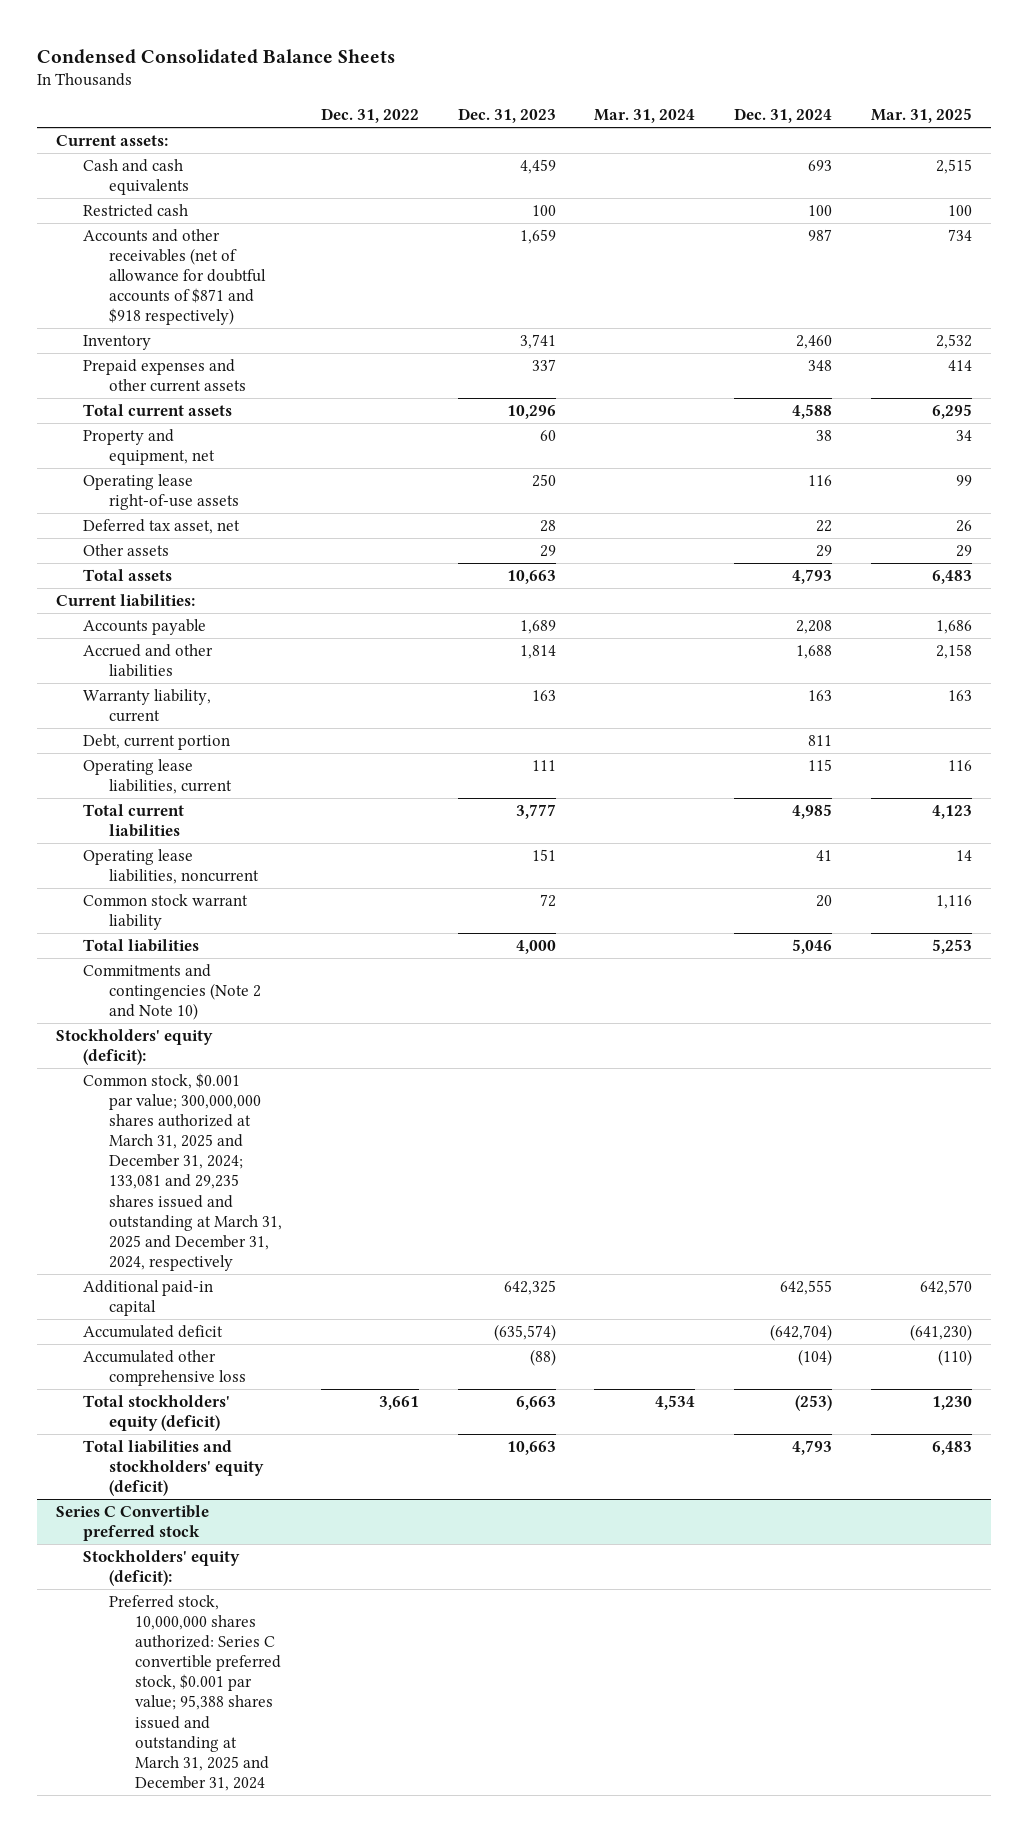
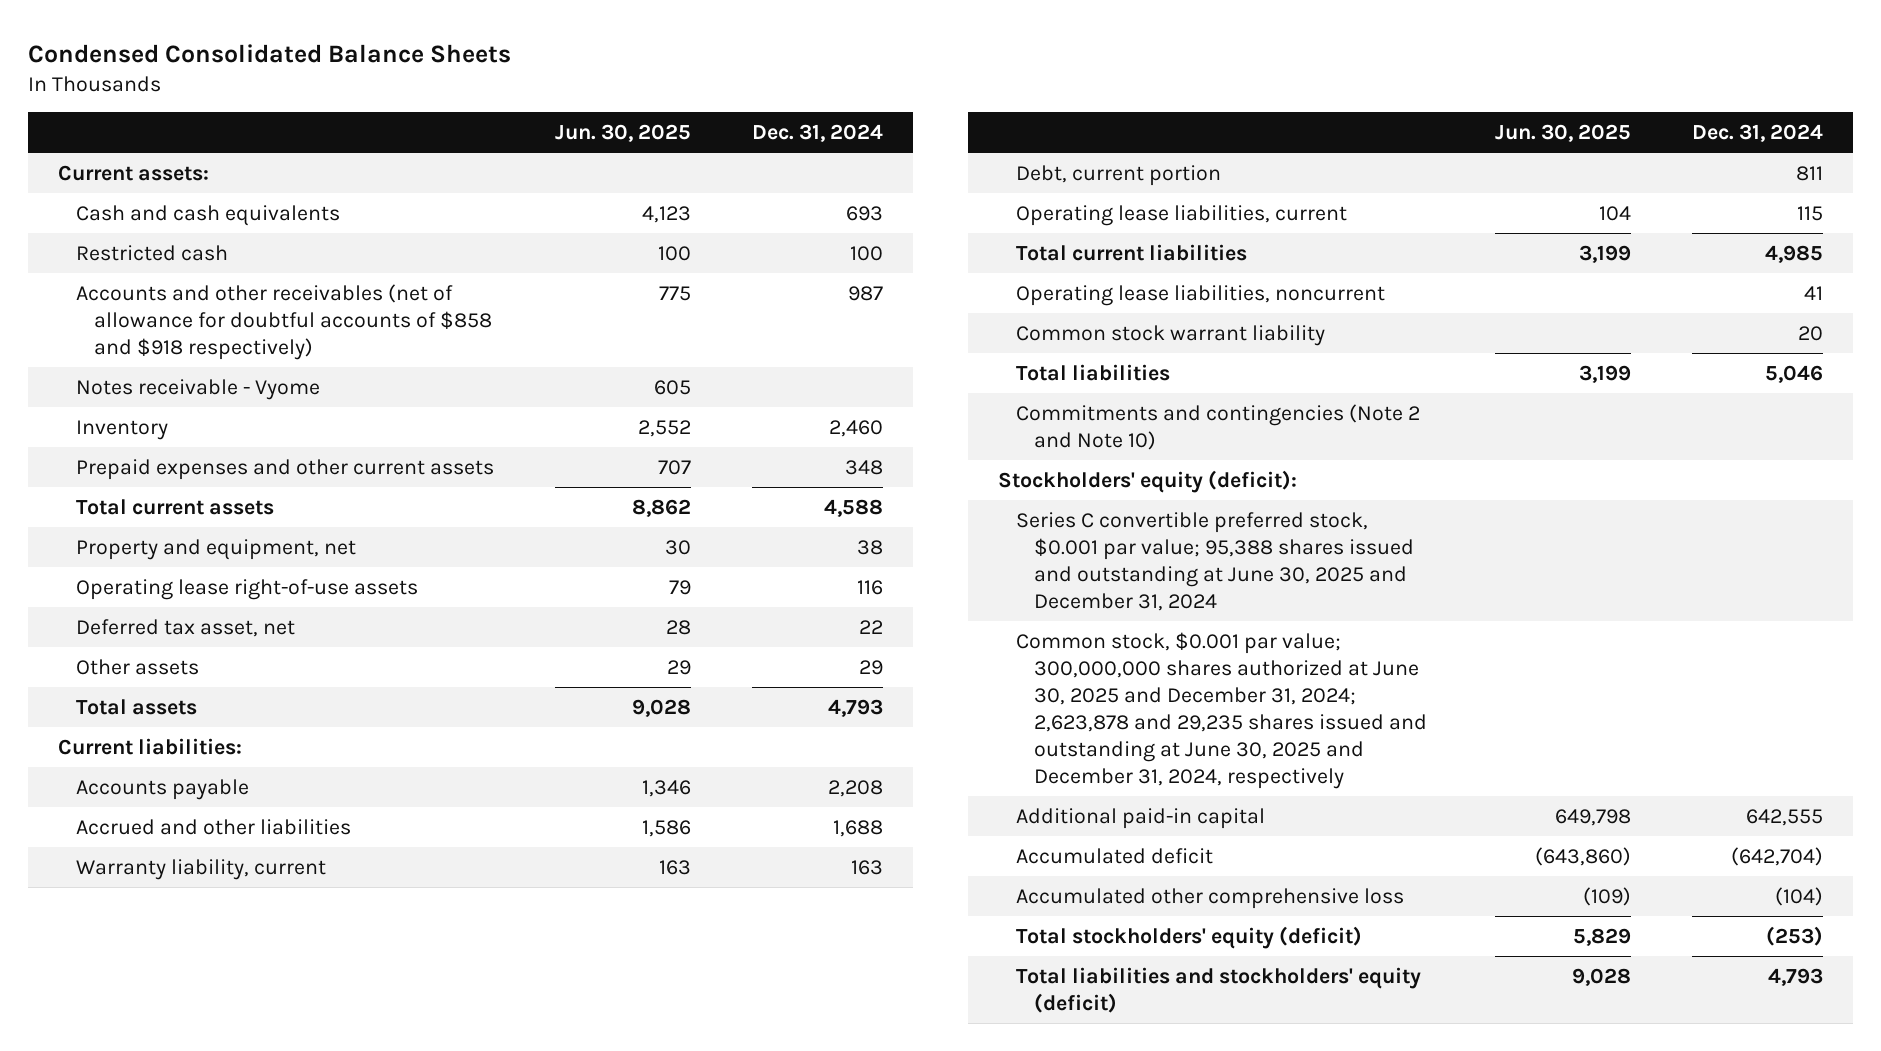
[320,108,419,124] Dec. 31, 2022 -> none
[457,108,556,124] Dec. 31, 2023 -> none
[594,109,696,124] Mar. 31, 2024 -> none
[871,108,973,124] Mar. 31, 2025 -> none
none -> [555,124,692,143] Jun. 30, 2025
[82,228,267,326] Accounts and other receivables (net of allowance for doubtful accounts of $871 and $918 respectively) -> [76,283,493,360] Accounts and other receivables (net of allowance for doubtful accounts of $858 and $918 respectively)
none -> [76,378,321,400] Notes receivable - Vyome
none -> [1016,511,1415,611] Series C convertible preferred stock, $0.001 par value; 95,388 shares issued and outstanding at June 30, 2025 and December 31, 2024
[82,1072,283,1271] Common stock, $0.001 par value; 300,000,000 shares authorized at March 31, 2025 and December 31, 2024; 133,081 and 29,235 shares issued and outstanding at March 31, 2025 and December 31, 2024, respectively -> [1016,631,1428,789] Common stock, $0.001 par value; 300,000,000 shares authorized at June 30, 2025 and December 31, 2024; 2,623,878 and 29,235 shares issued and outstanding at June 30, 2025 and December 31, 2024, respectively
[56,1504,210,1541] Series C Convertible preferred stock -> none
[82,1549,240,1586] Stockholders' equity (deficit): -> none
[109,1594,282,1791] Preferred stock, 10,000,000 shares authorized: Series C convertible preferred stock, $0.001 par value; 95,388 shares issued and outstanding at March 31, 2025 and December 31, 2024 -> none

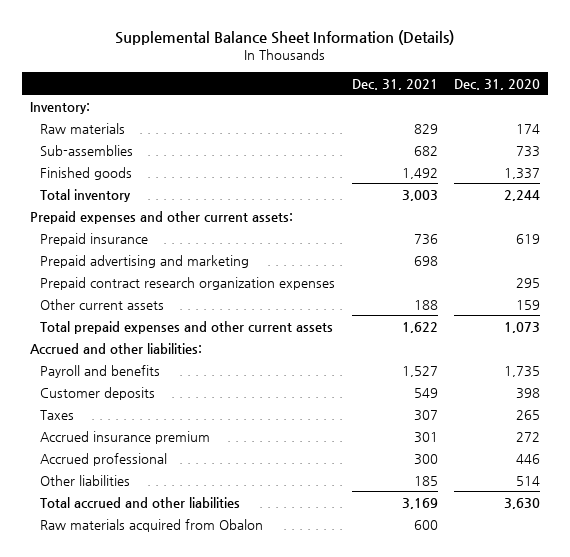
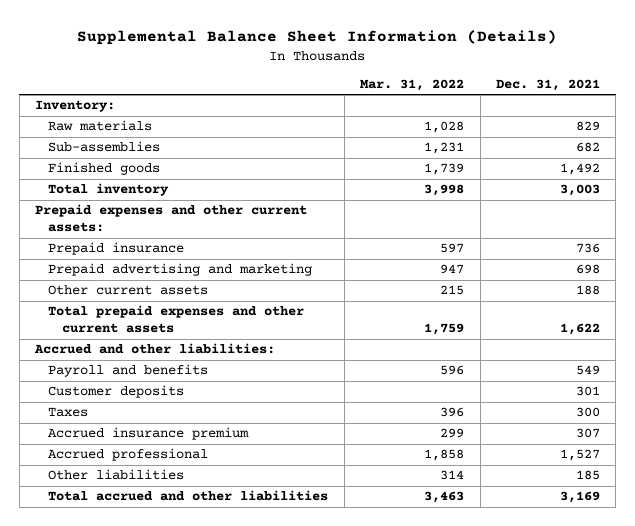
[454,78,541,90] Dec. 31, 2020 -> none
none -> [360,78,465,91] Mar. 31, 2022
[40,276,336,290] Prepaid contract research organization expenses -> none
[401,365,438,377] 1,527 -> [575,365,600,376] 549
[413,387,438,398] 549 -> [575,386,600,397] 301
[413,409,438,421] 307 -> [575,407,600,418] 300
[413,431,438,443] 301 -> [575,428,600,439] 307
[413,453,438,465] 300 -> [559,449,600,462] 1,527
[40,518,264,532] Raw materials acquired from Obalon -> none

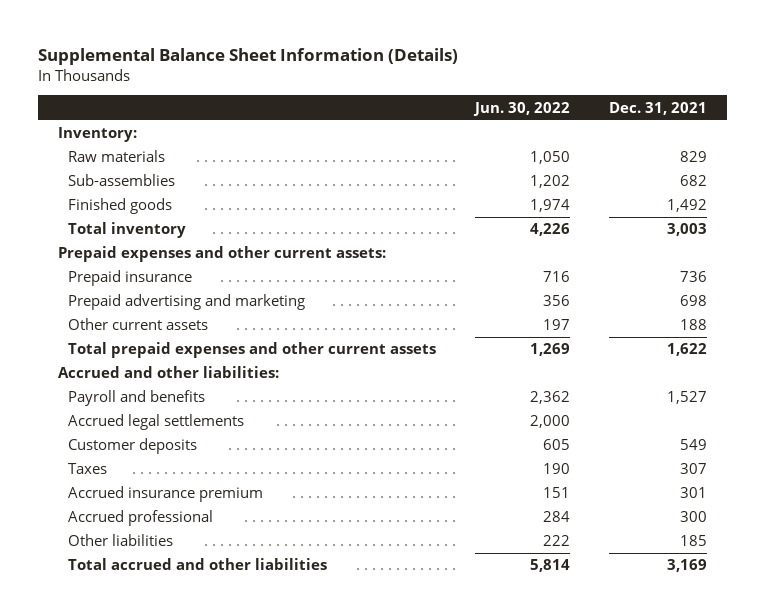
[360,78,465,91] Mar. 31, 2022 -> none
none -> [473,101,571,116] Jun. 30, 2022
[575,365,600,376] 549 -> [667,391,708,405] 1,527
none -> [68,414,245,431] Accrued legal settlements
[575,386,600,397] 301 -> [680,439,708,451] 549
[575,407,600,418] 300 -> [680,463,708,475] 307
[575,428,600,439] 307 -> [680,487,708,499] 301
[559,449,600,462] 1,527 -> [680,511,708,523] 300

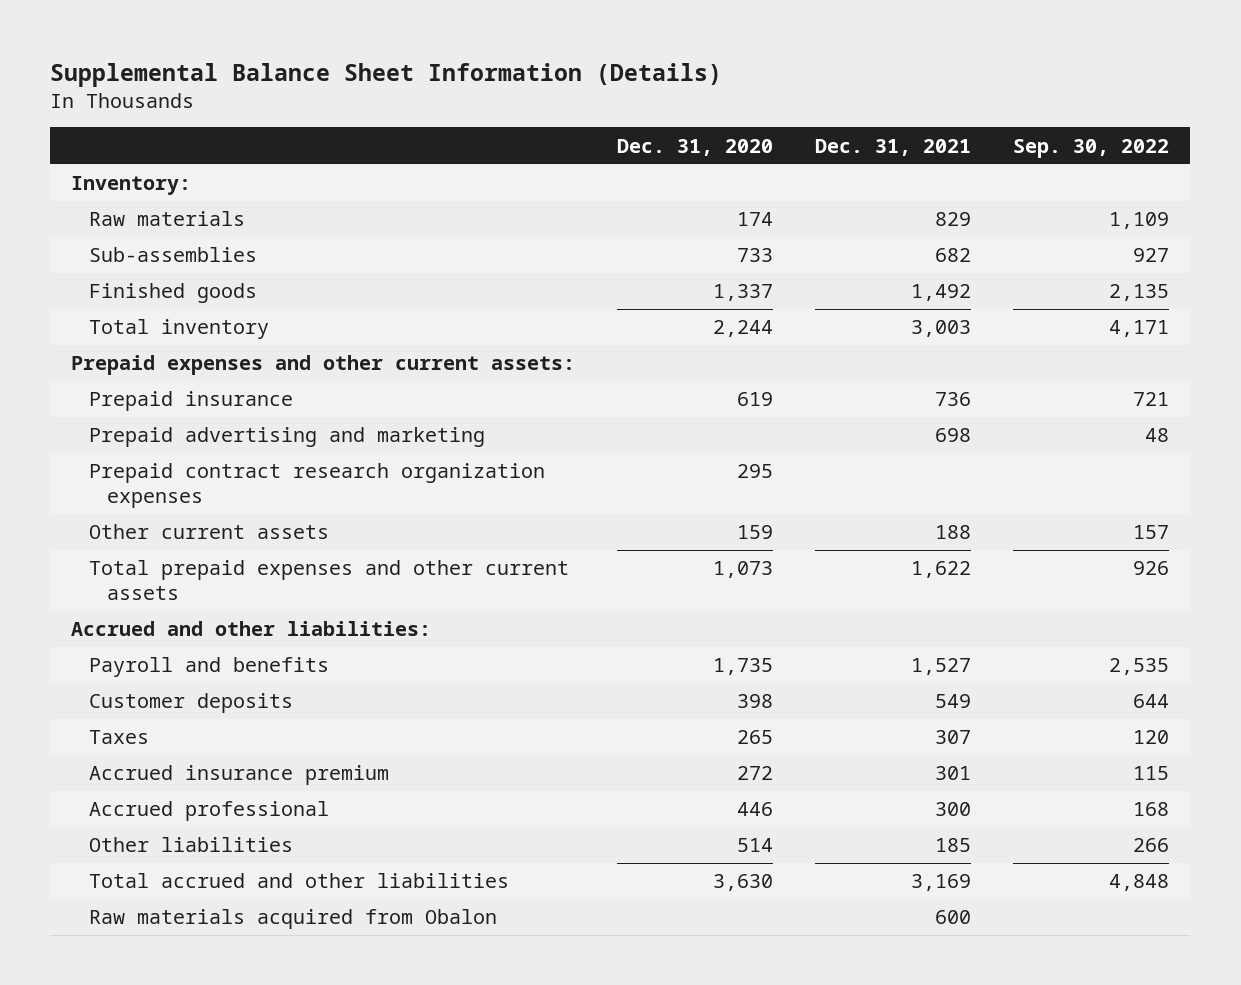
[473,101,571,116] Jun. 30, 2022 -> none
none -> [617,138,774,156] Dec. 31, 2020
none -> [1013,138,1170,158] Sep. 30, 2022
none -> [89,463,546,508] Prepaid contract research organization expenses
[68,414,245,431] Accrued legal settlements -> none
none -> [89,909,498,930] Raw materials acquired from Obalon

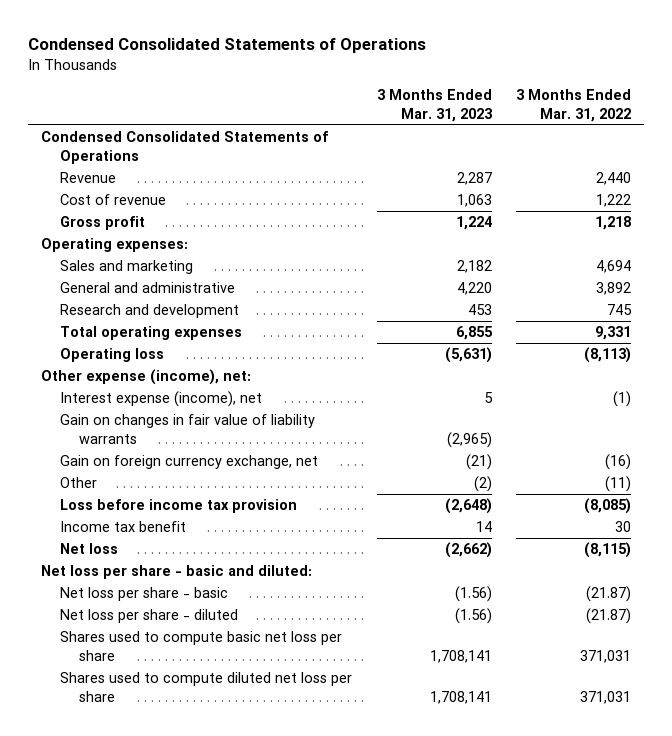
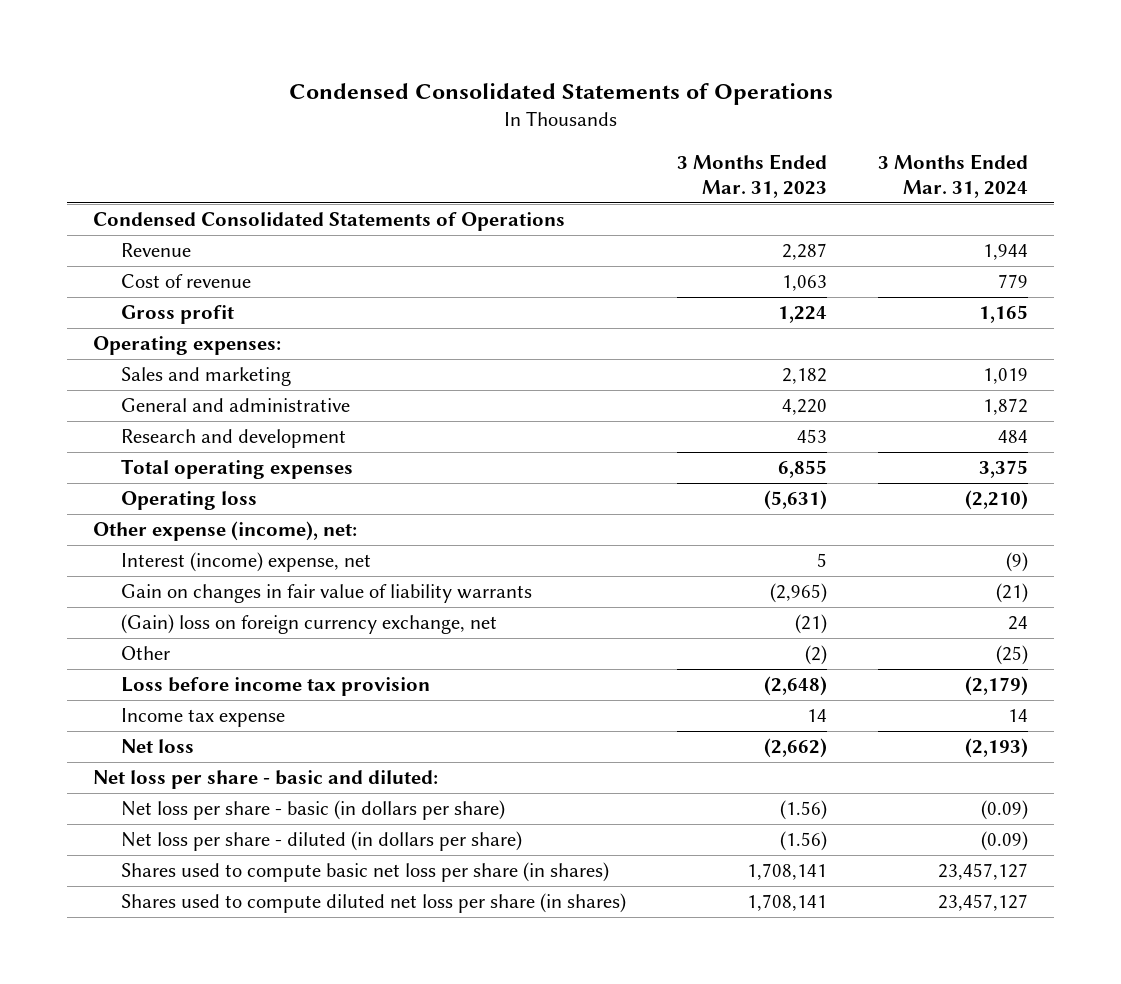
[516,89,632,122] 3 Months Ended Mar. 31, 2022 -> none
none -> [878,153,1029,198] 3 Months Ended Mar. 31, 2024
[59,391,262,408] Interest expense (income), net -> [121,552,372,573] Interest (income) expense, net
[59,455,318,470] Gain on foreign currency exchange, net -> [121,614,498,635] (Gain) loss on foreign currency exchange, net
[59,521,186,533] Income tax benefit -> [121,708,286,728] Income tax expense
[59,587,228,602] Net loss per share - basic -> [121,800,506,821] Net loss per share - basic (in dollars per share)
[59,609,238,624] Net loss per share - diluted -> [121,831,523,852] Net loss per share - diluted (in dollars per share)
[59,631,342,661] Shares used to compute basic net loss per share -> [121,862,610,883] Shares used to compute basic net loss per share (in shares)
[59,672,352,702] Shares used to compute diluted net loss per share -> [121,893,627,914] Shares used to compute diluted net loss per share (in shares)

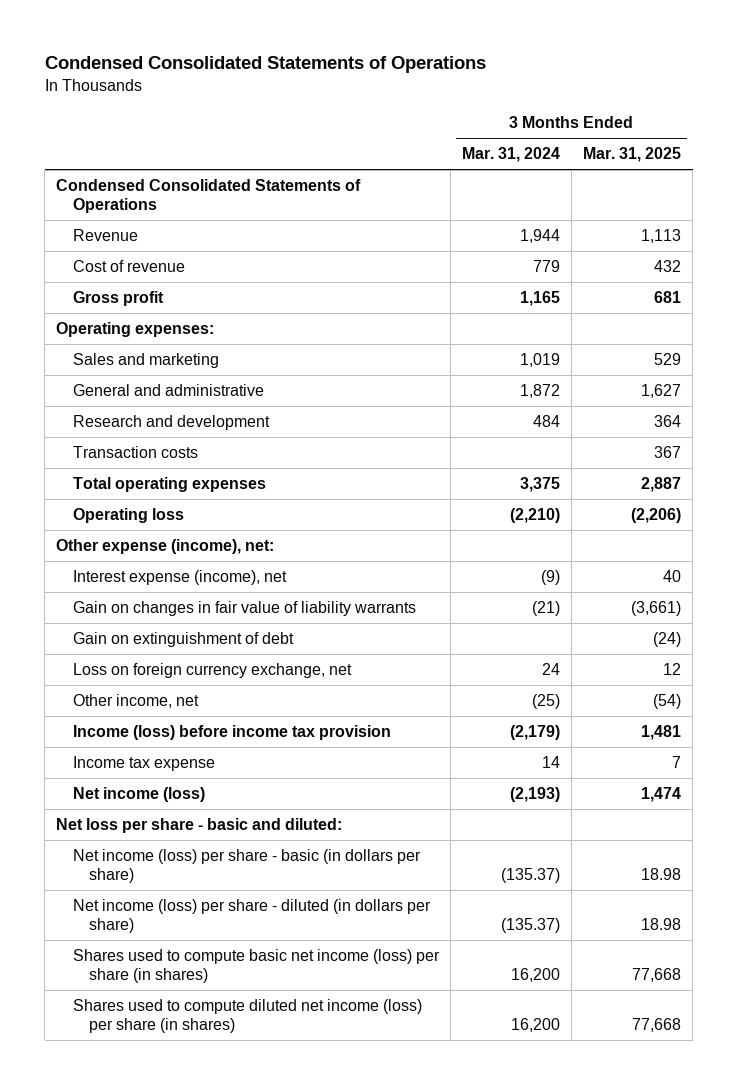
[677,153,828,198] 3 Months Ended Mar. 31, 2023 -> none
none -> [582,147,681,163] Mar. 31, 2025
none -> [72,446,198,459] Transaction costs
[121,552,372,573] Interest (income) expense, net -> [72,570,287,586] Interest expense (income), net
none -> [72,632,294,648] Gain on extinguishment of debt
[121,614,498,635] (Gain) loss on foreign currency exchange, net -> [72,663,352,679] Loss on foreign currency exchange, net
[121,646,171,661] Other -> [72,694,199,709] Other income, net
[121,677,431,697] Loss before income tax provision -> [72,725,391,741] Income (loss) before income tax provision
[121,739,195,754] Net loss -> [72,787,205,803] Net income (loss)
[121,800,506,821] Net loss per share - basic (in dollars per share) -> [72,849,421,883] Net income (loss) per share - basic (in dollars per share)
[981,800,1029,821] (0.09) -> [500,867,560,883] (135.37)
[121,831,523,852] Net loss per share - diluted (in dollars per share) -> [72,899,431,933] Net income (loss) per share - diluted (in dollars per share)
[981,831,1029,852] (0.09) -> [500,917,560,933] (135.37)
[121,862,610,883] Shares used to compute basic net loss per share (in shares) -> [72,949,440,983] Shares used to compute basic net income (loss) per share (in shares)
[938,863,1029,881] 23,457,127 -> [510,967,560,982] 16,200
[121,893,627,914] Shares used to compute diluted net loss per share (in shares) -> [72,999,422,1033] Shares used to compute diluted net income (loss) per share (in shares)
[938,894,1029,912] 23,457,127 -> [510,1017,560,1032] 16,200

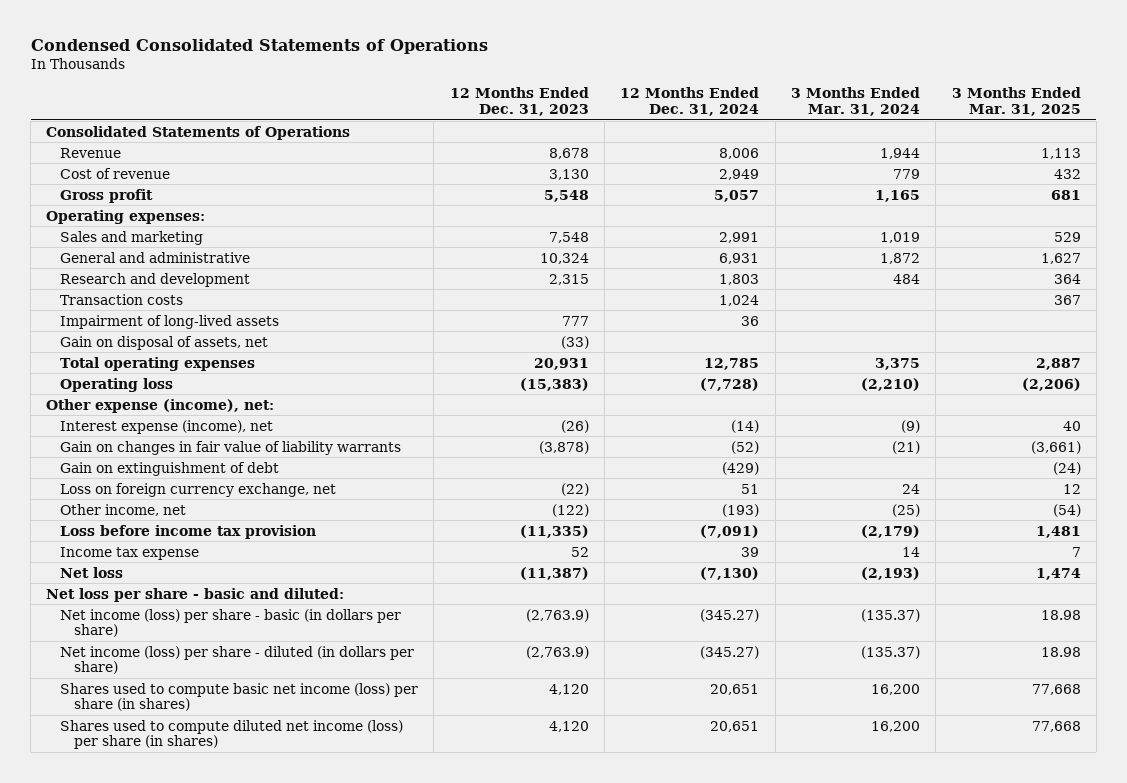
none -> [449,87,589,116] 12 Months Ended Dec. 31, 2023
none -> [620,87,760,116] 12 Months Ended Dec. 31, 2024
[56,179,362,213] Condensed Consolidated Statements of Operations -> [46,125,351,140] Consolidated Statements of Operations
none -> [60,314,280,329] Impairment of long-lived assets
none -> [60,335,269,350] Gain on disposal of assets, net
[72,725,391,741] Income (loss) before income tax provision -> [60,524,317,539] Loss before income tax provision
[72,787,205,803] Net income (loss) -> [60,566,124,578] Net loss

